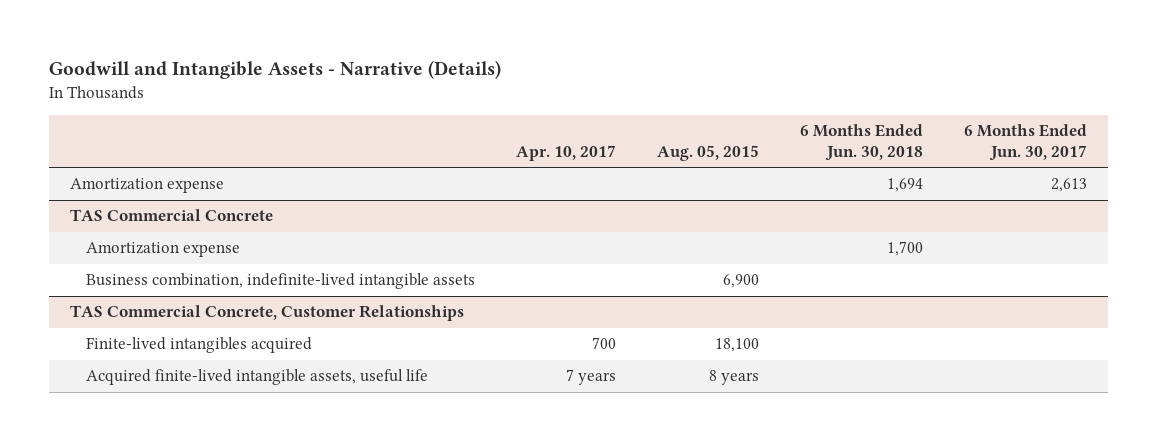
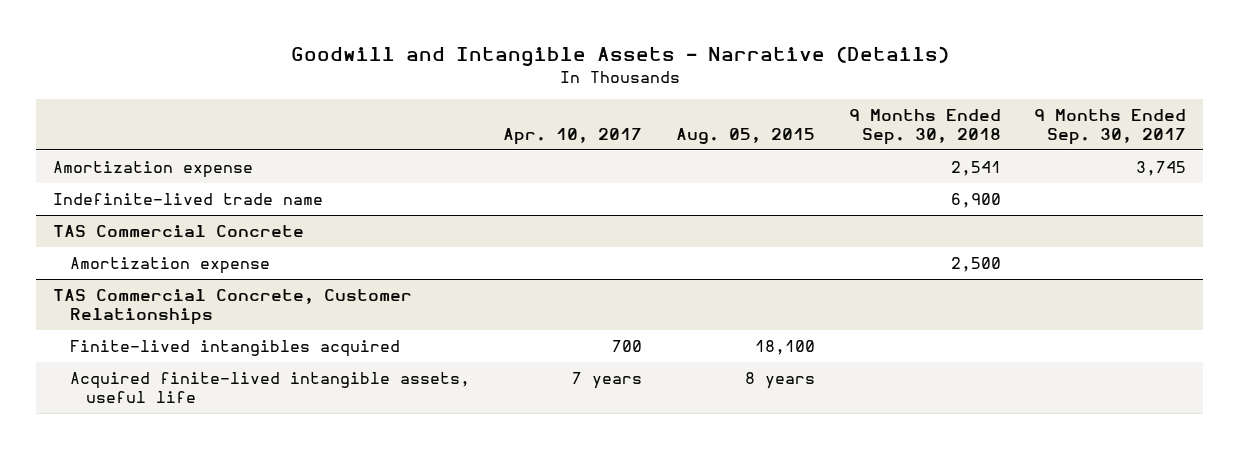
[800,124,924,161] 6 Months Ended Jun. 30, 2018 -> none
[964,124,1088,161] 6 Months Ended Jun. 30, 2017 -> none
none -> [848,109,1001,146] 9 Months Ended Sep. 30, 2018
none -> [1034,109,1187,146] 9 Months Ended Sep. 30, 2017
none -> [52,192,323,205] Indefinite-lived trade name
[86,273,476,290] Business combination, indefinite-lived intangible assets -> none

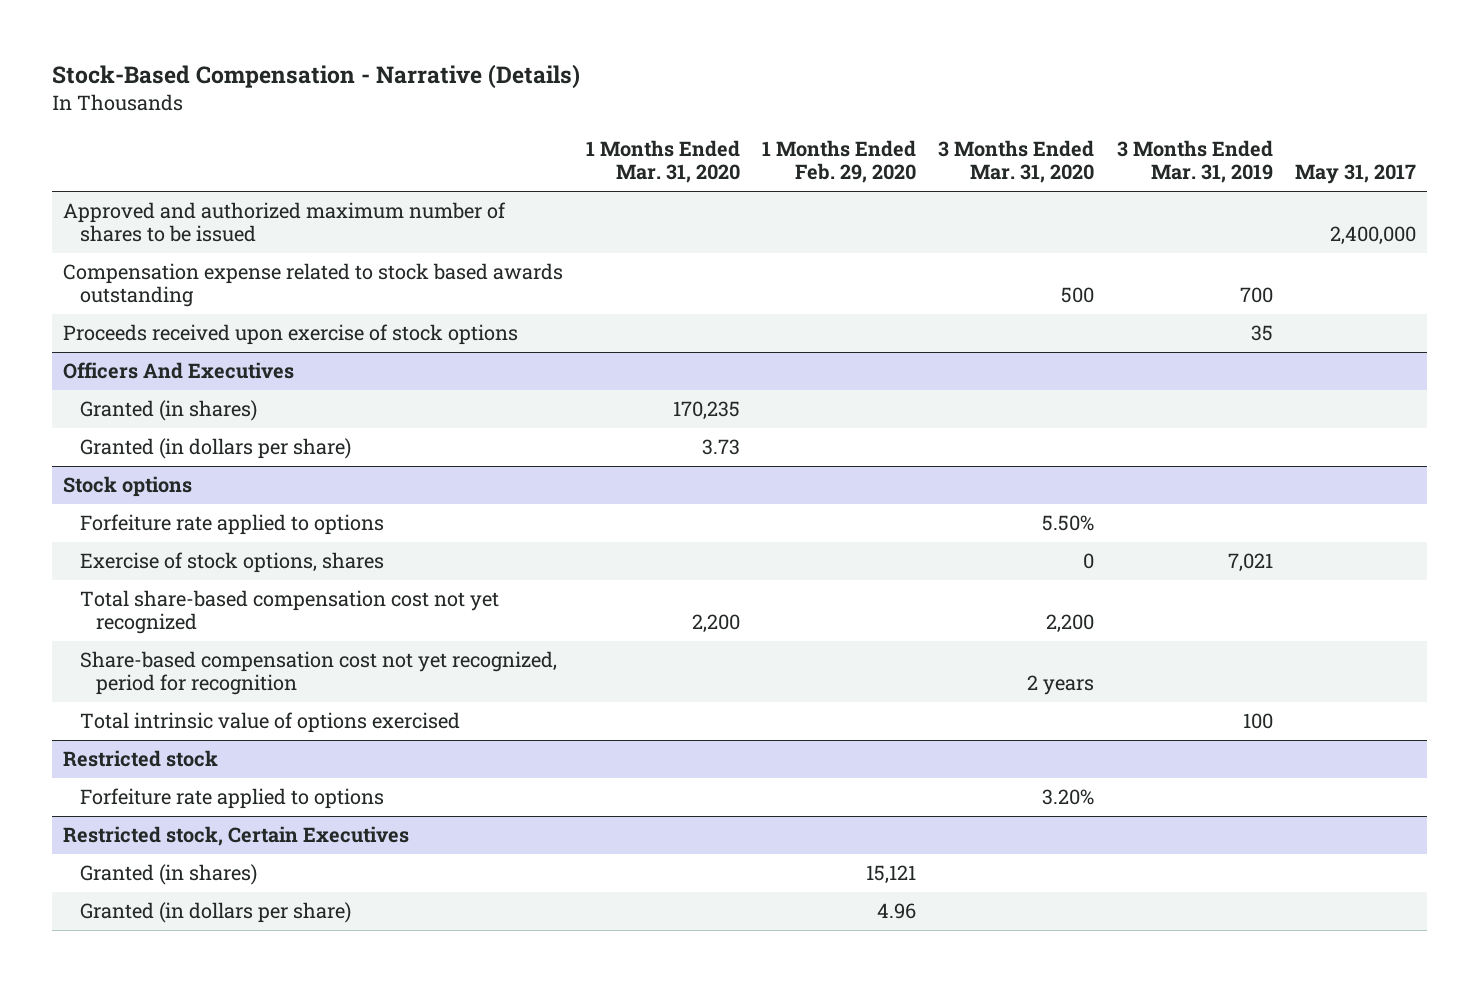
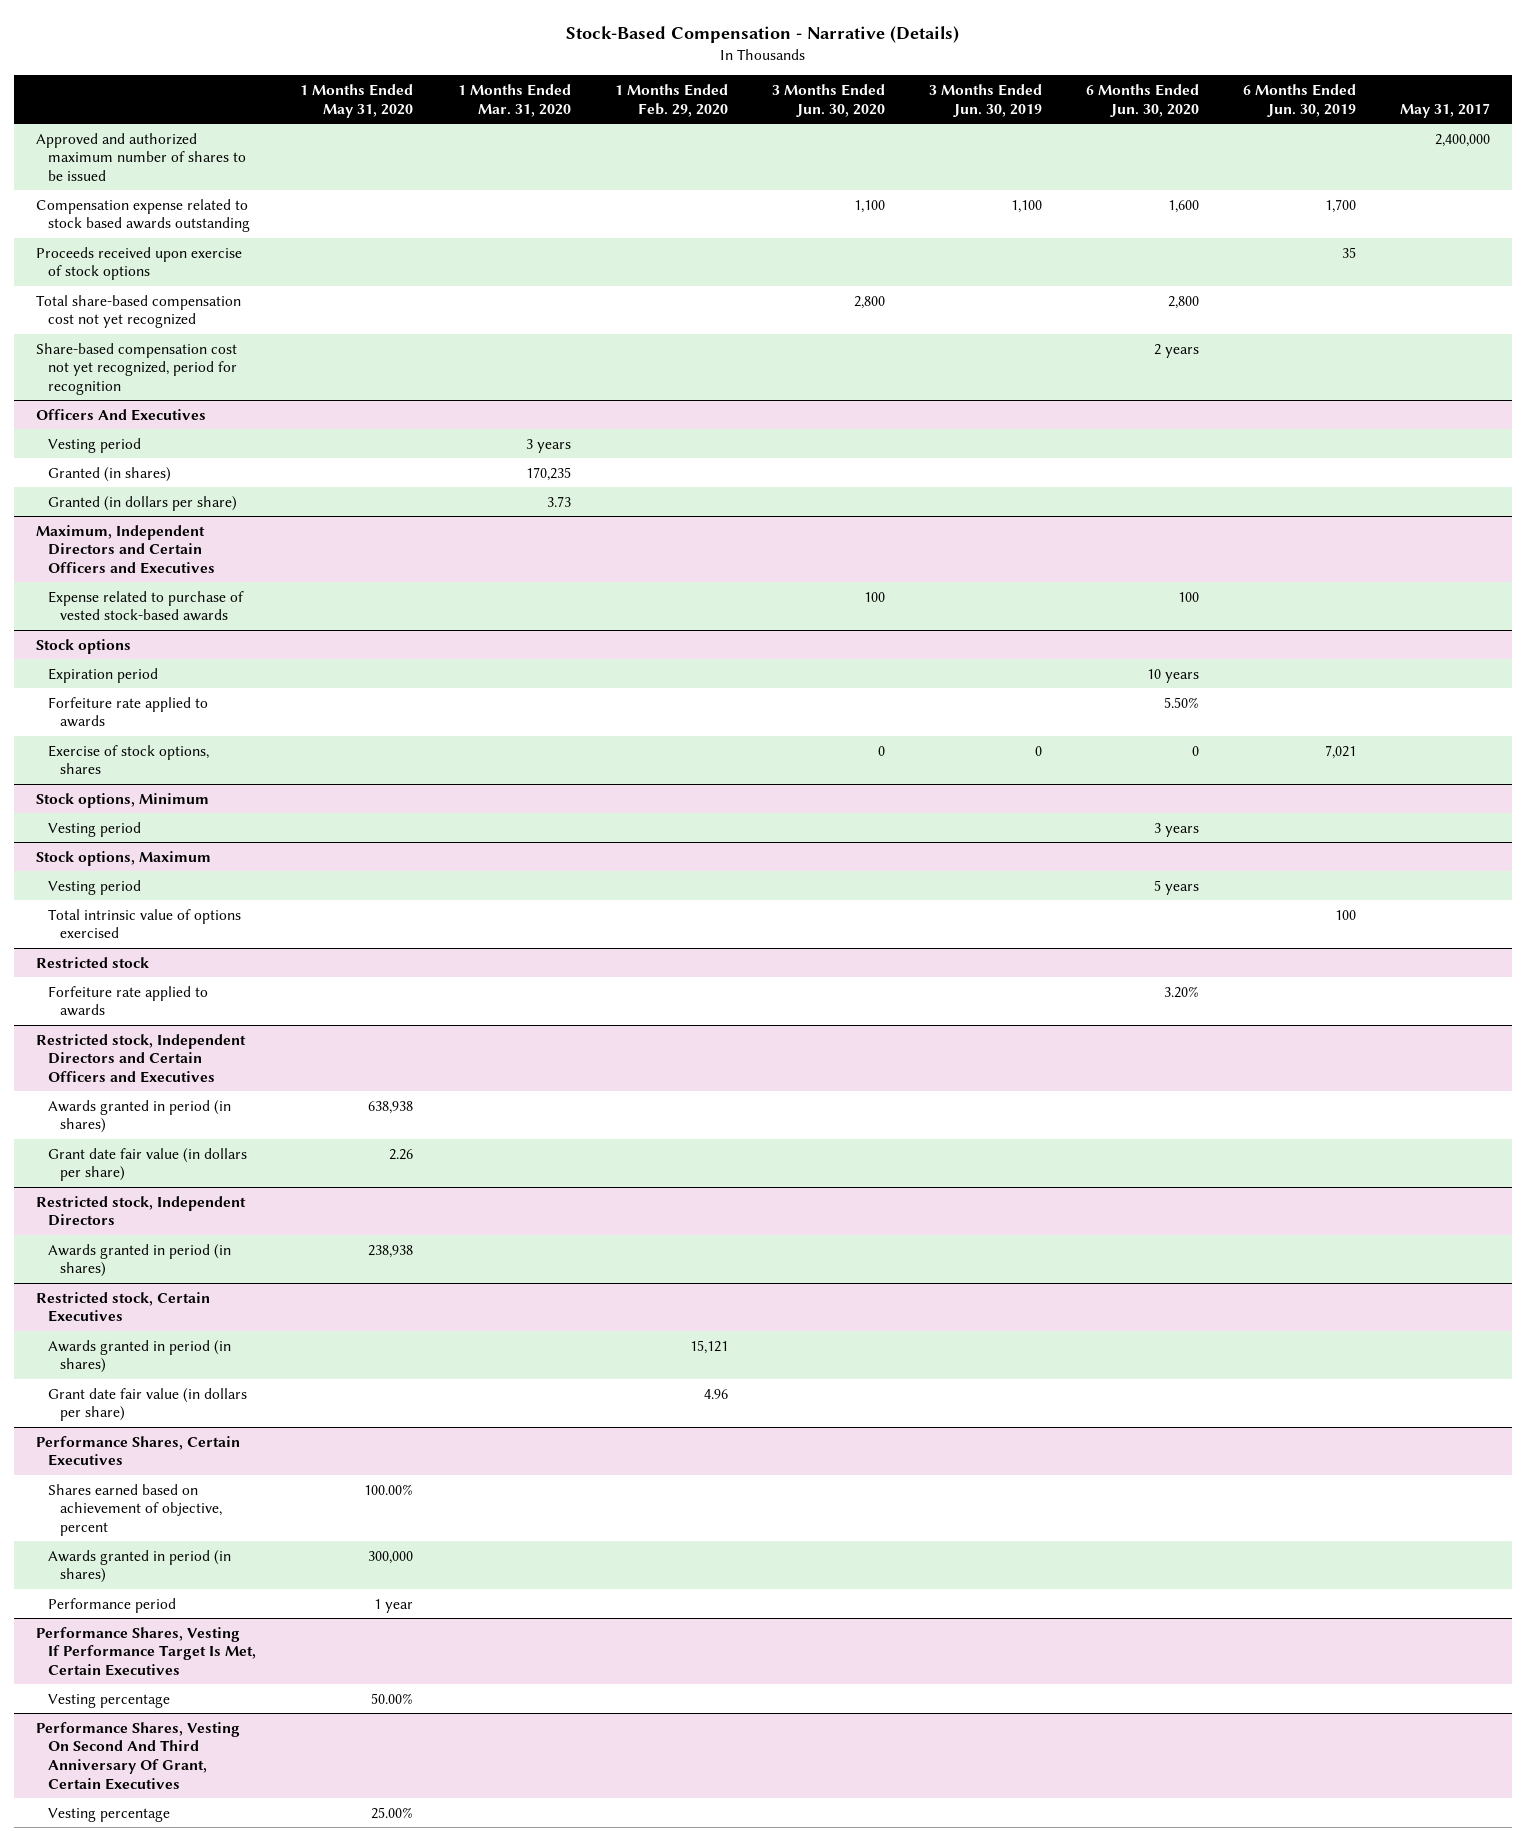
[938,140,1095,184] 3 Months Ended Mar. 31, 2020 -> none
[1116,140,1273,184] 3 Months Ended Mar. 31, 2019 -> none
none -> [300,83,414,118] 1 Months Ended May 31, 2020
none -> [771,83,885,117] 3 Months Ended Jun. 30, 2020
none -> [928,83,1042,117] 3 Months Ended Jun. 30, 2019
none -> [1085,83,1199,117] 6 Months Ended Jun. 30, 2020
none -> [1242,83,1356,117] 6 Months Ended Jun. 30, 2019
none -> [36,294,242,329] Total share-based compensation cost not yet recognized
none -> [36,342,238,396] Share-based compensation cost not yet recognized, period for recognition
none -> [48,437,142,453] Vesting period
none -> [36,524,216,575] Maximum, Independent Directors and Certain Officers and Executives
none -> [48,590,245,622] Expense related to purchase of vested stock-based awards
none -> [48,667,159,683] Expiration period
[79,514,384,536] Forfeiture rate applied to options -> [48,696,209,728] Forfeiture rate applied to awards
[79,590,499,635] Total share-based compensation cost not yet recognized -> none
[79,651,557,696] Share-based compensation cost not yet recognized, period for recognition -> none
[79,712,460,734] Total intrinsic value of options exercised -> none
none -> [36,792,210,808] Stock options, Minimum
none -> [48,821,142,837] Vesting period
none -> [36,850,212,866] Stock options, Maximum
none -> [48,879,142,895] Vesting period
none -> [48,908,242,939] Total intrinsic value of options exercised
[79,788,384,810] Forfeiture rate applied to options -> [48,985,209,1017] Forfeiture rate applied to awards
none -> [36,1033,247,1084] Restricted stock, Independent Directors and Certain Officers and Executives
none -> [48,1099,232,1134] Awards granted in period (in shares)
none -> [48,1147,248,1182] Grant date fair value (in dollars per share)
none -> [36,1195,247,1227] Restricted stock, Independent Directors
none -> [48,1243,232,1278] Awards granted in period (in shares)
[79,864,257,886] Granted (in shares) -> [48,1339,232,1374] Awards granted in period (in shares)
[79,902,351,924] Granted (in dollars per share) -> [48,1387,248,1422] Grant date fair value (in dollars per share)
none -> [36,1435,241,1467] Performance Shares, Certain Executives
none -> [48,1483,223,1537] Shares earned based on achievement of objective, percent
none -> [48,1549,232,1584] Awards granted in period (in shares)
none -> [48,1597,177,1613] Performance period
none -> [36,1626,257,1677] Performance Shares, Vesting If Performance Target Is Met, Certain Executives
none -> [48,1693,171,1708] Vesting percentage
none -> [36,1721,241,1790] Performance Shares, Vesting On Second And Third Anniversary Of Grant, Certain Executives
none -> [48,1807,171,1822] Vesting percentage

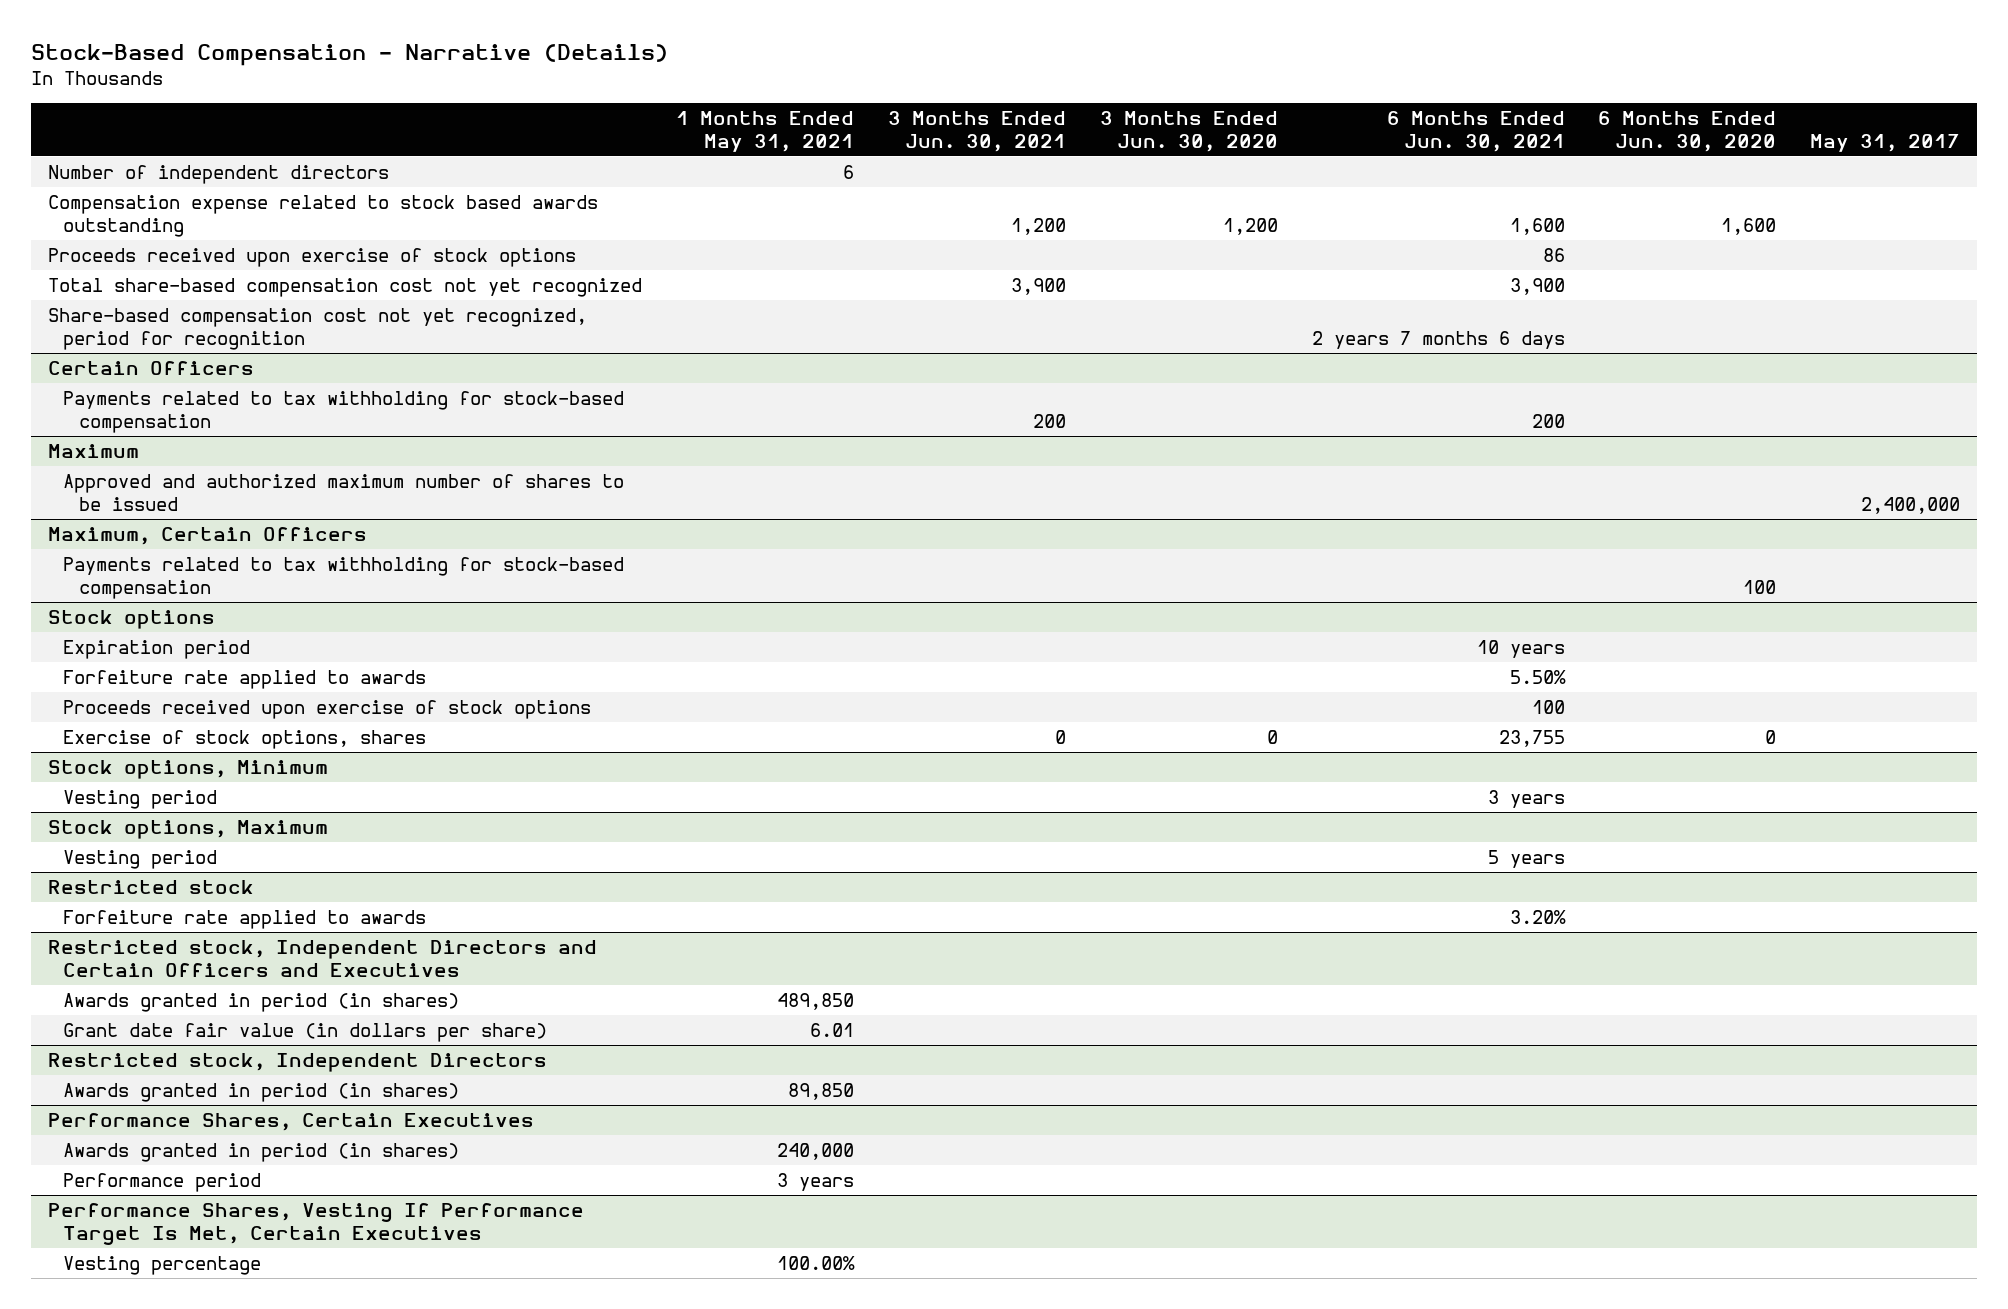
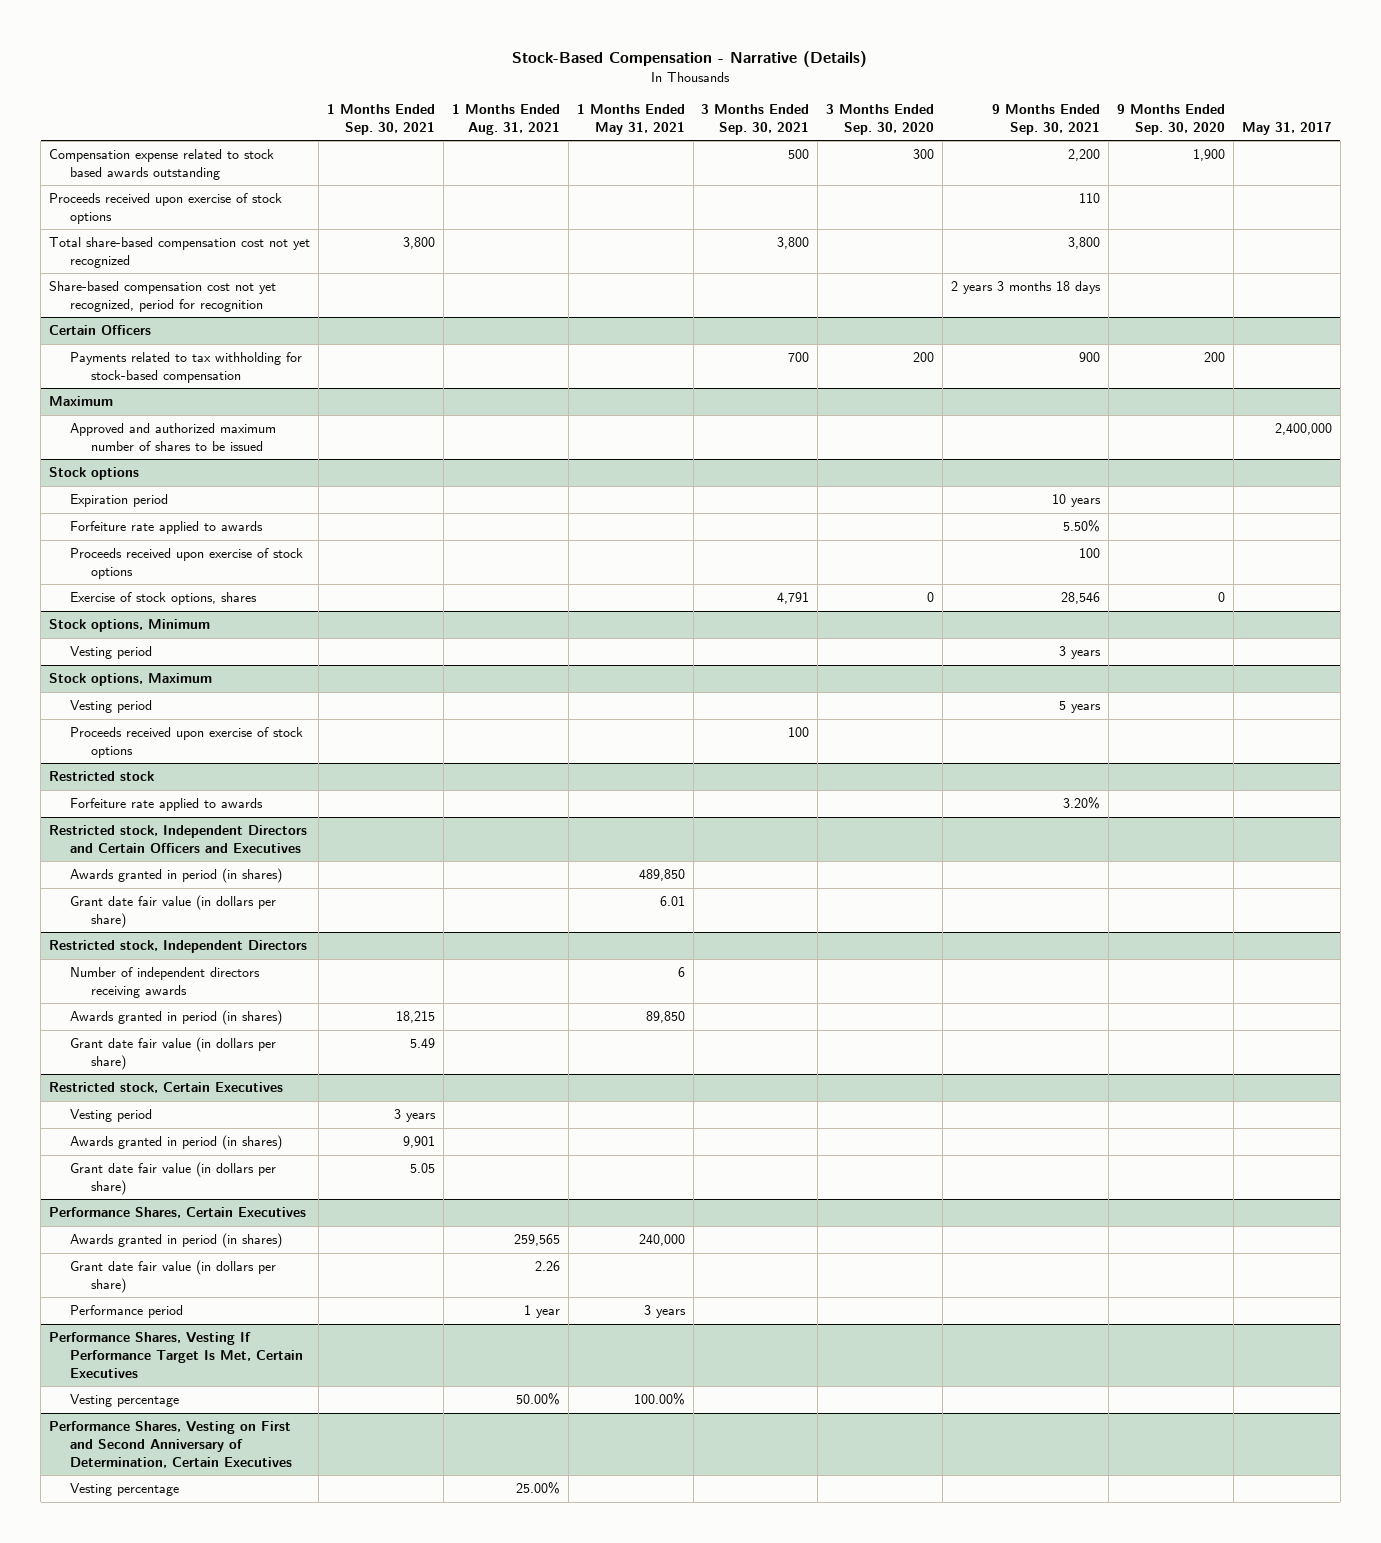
[887,110,1066,152] 3 Months Ended Jun. 30, 2021 -> none
[1099,110,1278,152] 3 Months Ended Jun. 30, 2020 -> none
[1386,110,1565,152] 6 Months Ended Jun. 30, 2021 -> none
[1598,110,1777,152] 6 Months Ended Jun. 30, 2020 -> none
none -> [327,104,436,135] 1 Months Ended Sep. 30, 2021
none -> [451,104,560,135] 1 Months Ended Aug. 31, 2021
none -> [701,104,810,135] 3 Months Ended Sep. 30, 2021
none -> [826,104,935,135] 3 Months Ended Sep. 30, 2020
none -> [992,104,1101,135] 9 Months Ended Sep. 30, 2021
none -> [1116,104,1225,135] 9 Months Ended Sep. 30, 2020
[47,164,389,184] Number of independent directors -> none
[47,526,367,545] Maximum, Certain Officers -> none
[63,556,625,599] Payments related to tax withholding for stock-based compensation -> none
none -> [69,727,303,759] Proceeds received upon exercise of stock options
none -> [69,967,260,999] Number of independent directors receiving awards
none -> [69,1037,276,1071] Grant date fair value (in dollars per share)
none -> [49,1082,284,1094] Restricted stock, Certain Executives
none -> [69,1109,152,1123] Vesting period
none -> [69,1135,282,1151] Awards granted in period (in shares)
none -> [69,1162,276,1196] Grant date fair value (in dollars per share)
none -> [69,1260,276,1294] Grant date fair value (in dollars per share)
none -> [49,1421,292,1468] Performance Shares, Vesting on First and Second Anniversary of Determination, Certain Executives
none -> [69,1483,179,1497] Vesting percentage

